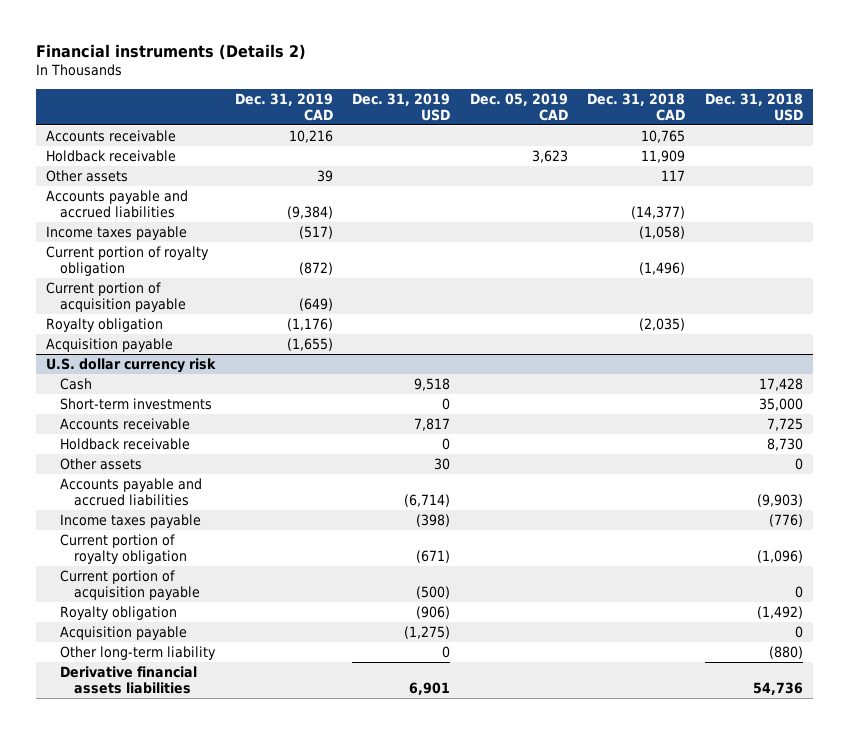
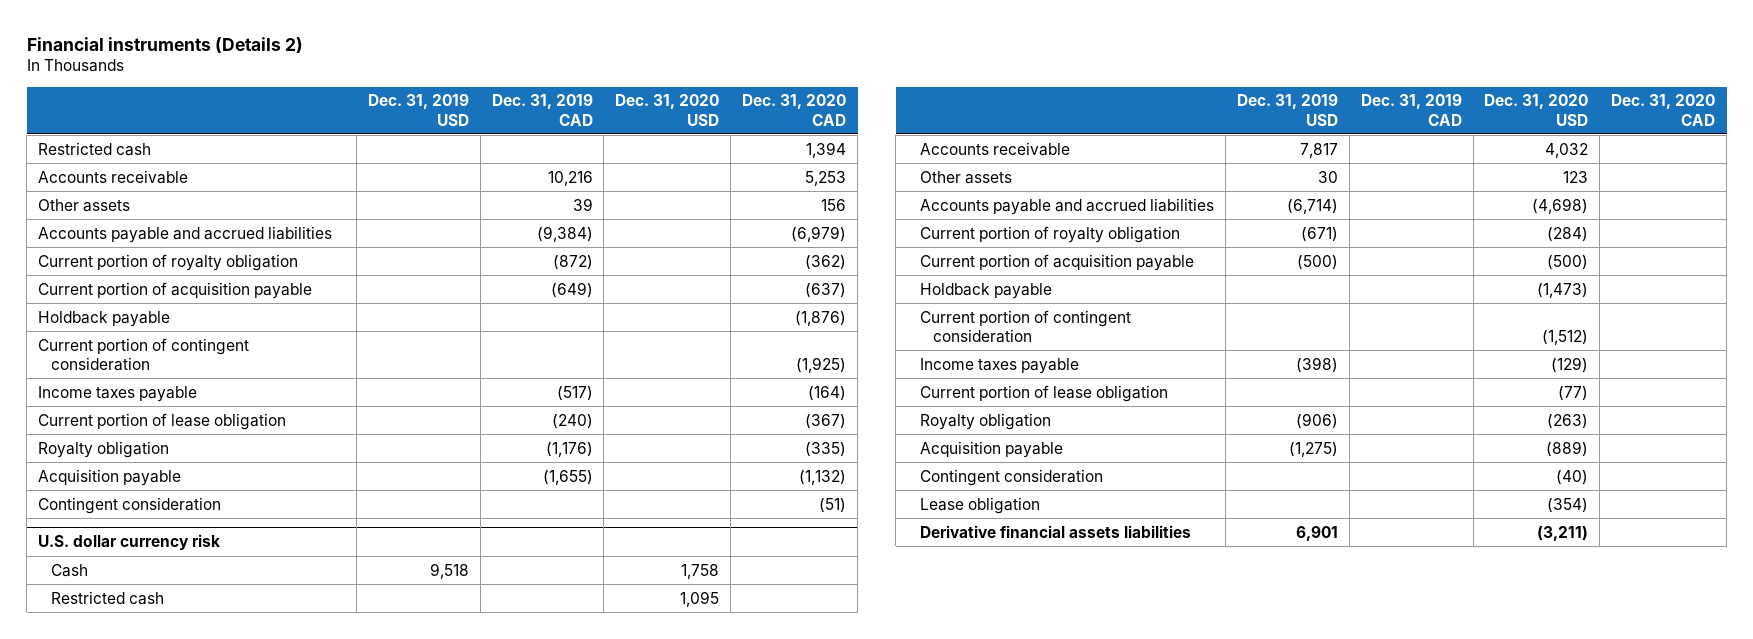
[469,92,568,121] Dec. 05, 2019 CAD -> none
[587,92,686,121] Dec. 31, 2018 CAD -> none
[704,92,803,121] Dec. 31, 2018 USD -> none
none -> [615,94,720,126] Dec. 31, 2020 USD
none -> [742,94,847,126] Dec. 31, 2020 CAD
none -> [38,141,152,156] Restricted cash
[46,149,177,162] Holdback receivable -> none
none -> [38,310,171,327] Holdback payable
none -> [38,337,250,371] Current portion of contingent consideration
[46,225,188,240] Income taxes payable -> [38,385,198,402] Income taxes payable
none -> [38,412,287,430] Current portion of lease obligation
none -> [38,496,222,514] Contingent consideration
[59,397,212,410] Short-term investments -> none
none -> [51,590,165,605] Restricted cash
[59,437,190,450] Holdback receivable -> none
none -> [920,282,1053,299] Holdback payable
none -> [920,309,1132,343] Current portion of contingent consideration
[59,513,201,528] Income taxes payable -> [920,357,1080,374] Income taxes payable
none -> [920,384,1169,402] Current portion of lease obligation
[59,645,216,660] Other long-term liability -> none
none -> [920,468,1104,486] Contingent consideration
none -> [920,496,1041,514] Lease obligation

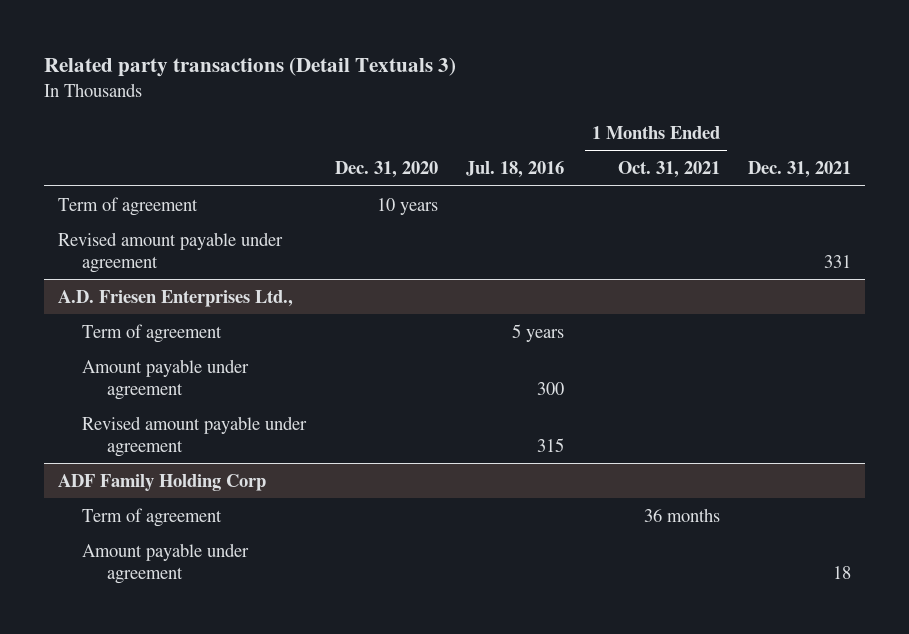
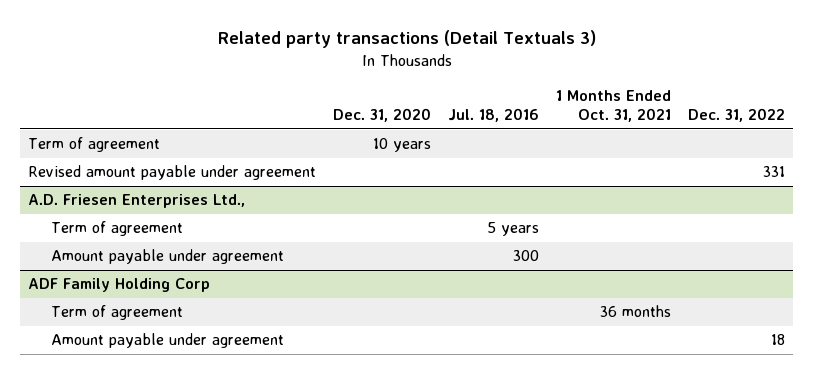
[748,161,852,179] Dec. 31, 2021 -> none
none -> [687,108,785,123] Dec. 31, 2022
[82,415,308,457] Revised amount payable under agreement -> none

